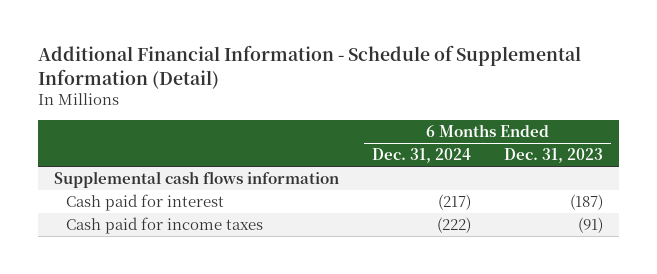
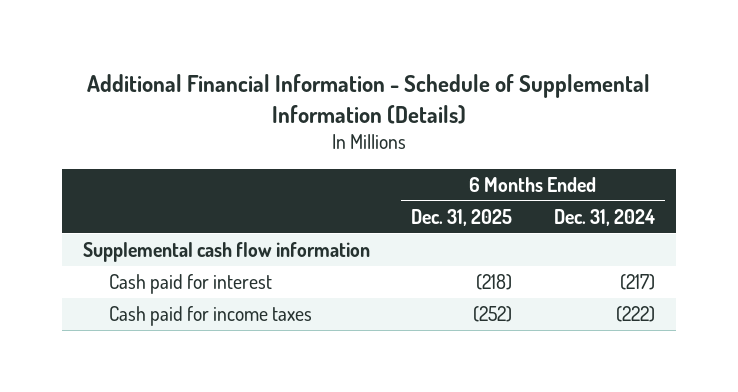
[37,45,581,89] Additional Financial Information - Schedule of Supplemental Information (Detail) -> [86,74,650,124] Additional Financial Information - Schedule of Supplemental Information (Details)
[503,148,603,164] Dec. 31, 2023 -> none
none -> [411,208,513,226] Dec. 31, 2025
[54,171,340,189] Supplemental cash flows information -> [82,242,370,263] Supplemental cash flow information

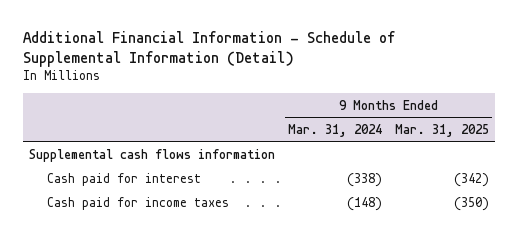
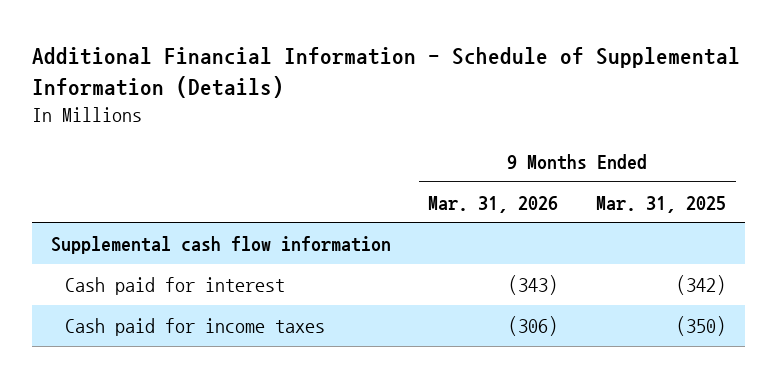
[22,30,395,67] Additional Financial Information - Schedule of Supplemental Information (Detail) -> [31,46,740,99] Additional Financial Information - Schedule of Supplemental Information (Details)
[288,123,383,137] Mar. 31, 2024 -> none
none -> [428,195,559,213] Mar. 31, 2026
[29,148,276,162] Supplemental cash flows information -> [50,235,391,254] Supplemental cash flow information

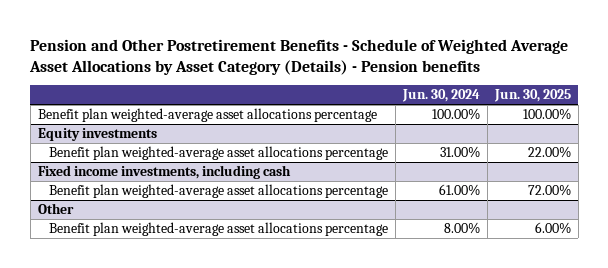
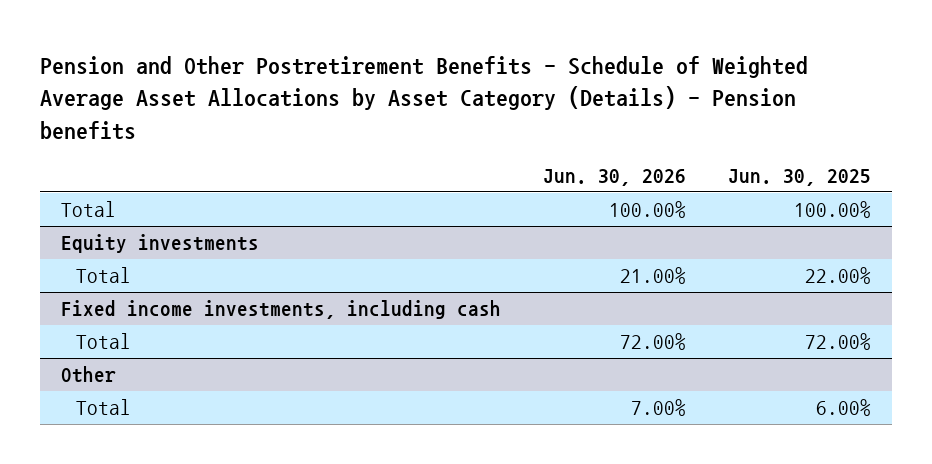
[401,89,480,103] Jun. 30, 2024 -> none
none -> [543,169,687,187] Jun. 30, 2026
[37,108,377,123] Benefit plan weighted-average asset allocations percentage -> [60,201,116,218] Total
[49,146,389,161] Benefit plan weighted-average asset allocations percentage -> [76,267,132,284] Total
[49,184,389,199] Benefit plan weighted-average asset allocations percentage -> [76,333,132,350] Total
[49,222,389,237] Benefit plan weighted-average asset allocations percentage -> [76,399,132,416] Total

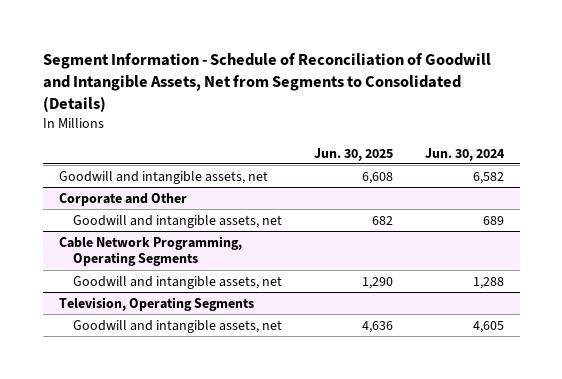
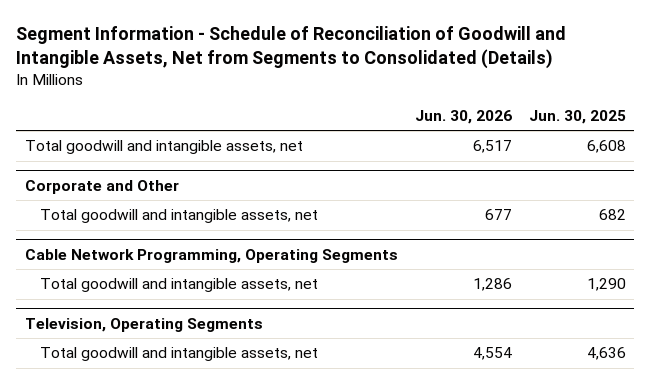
[424,147,505,161] Jun. 30, 2024 -> none
none -> [414,109,512,124] Jun. 30, 2026
[58,170,268,184] Goodwill and intangible assets, net -> [24,140,303,155] Total goodwill and intangible assets, net
[72,214,282,228] Goodwill and intangible assets, net -> [40,209,319,224] Total goodwill and intangible assets, net
[72,275,282,289] Goodwill and intangible assets, net -> [40,278,319,293] Total goodwill and intangible assets, net
[72,319,282,333] Goodwill and intangible assets, net -> [40,347,319,362] Total goodwill and intangible assets, net

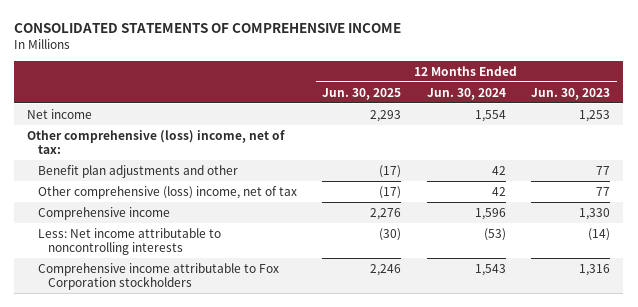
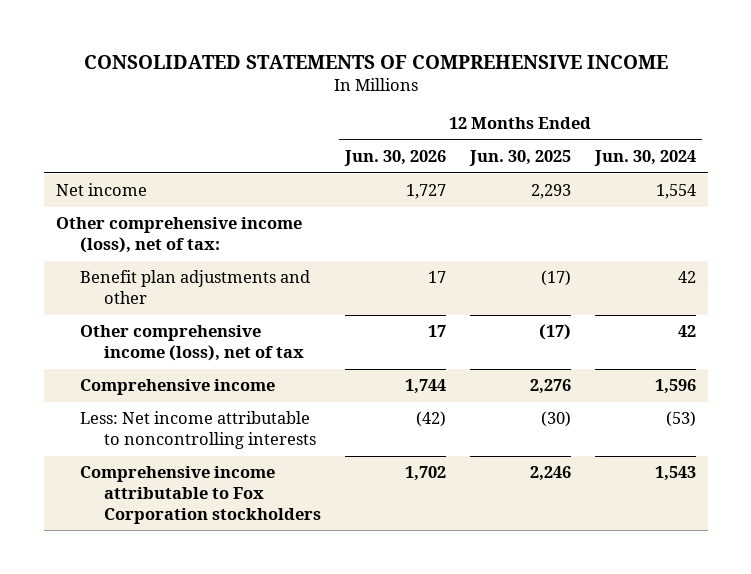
[531,87,611,100] Jun. 30, 2023 -> none
none -> [343,150,446,167] Jun. 30, 2026
[27,129,286,155] Other comprehensive (loss) income, net of tax: -> [55,217,302,254] Other comprehensive income (loss), net of tax:
[37,185,297,199] Other comprehensive (loss) income, net of tax -> [79,325,304,362] Other comprehensive income (loss), net of tax

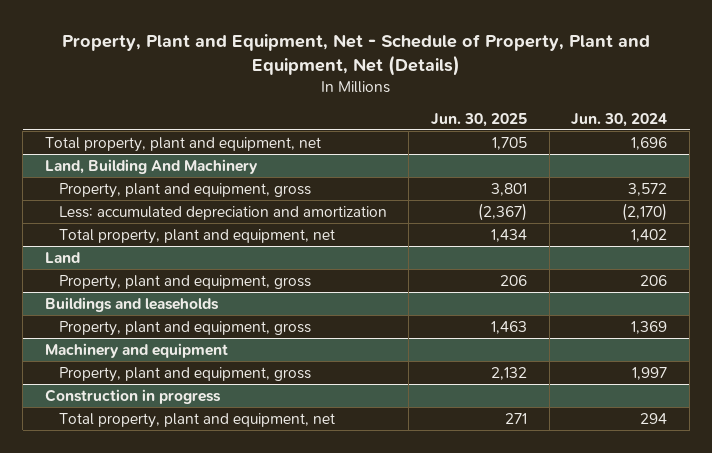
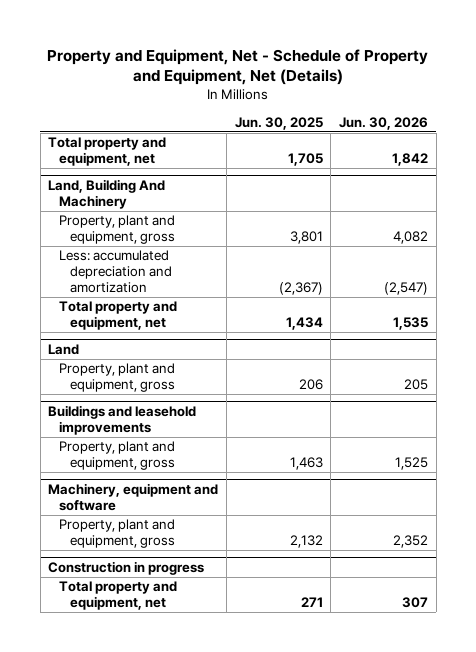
[62,33,651,76] Property, Plant and Equipment, Net - Schedule of Property, Plant and Equipment, Net (Details) -> [47,48,429,86] Property and Equipment, Net - Schedule of Property and Equipment, Net (Details)
[571,112,668,127] Jun. 30, 2024 -> none
none -> [339,117,429,131] Jun. 30, 2026
[45,136,322,152] Total property, plant and equipment, net -> [48,137,167,167] Total property and equipment, net
[58,228,335,244] Total property, plant and equipment, net -> [59,301,178,331] Total property and equipment, net
[45,296,220,312] Buildings and leaseholds -> [48,405,197,435] Buildings and leasehold improvements
[45,342,229,358] Machinery and equipment -> [48,483,219,511] Machinery, equipment and software
[58,412,335,428] Total property, plant and equipment, net -> [59,581,178,611] Total property and equipment, net

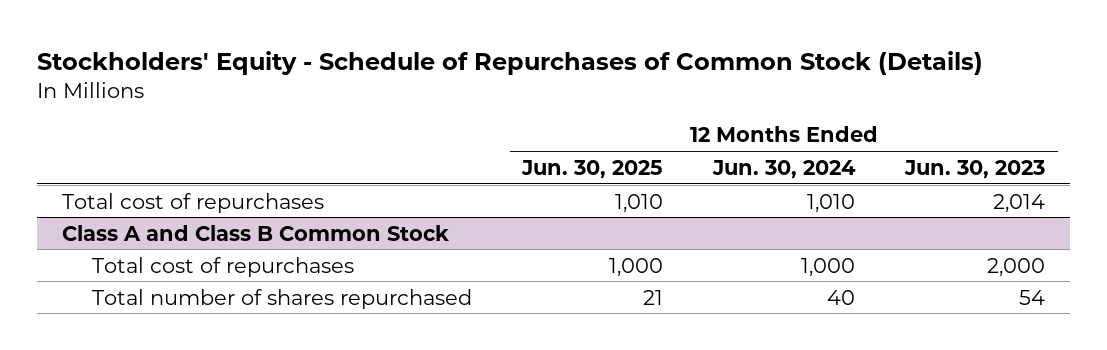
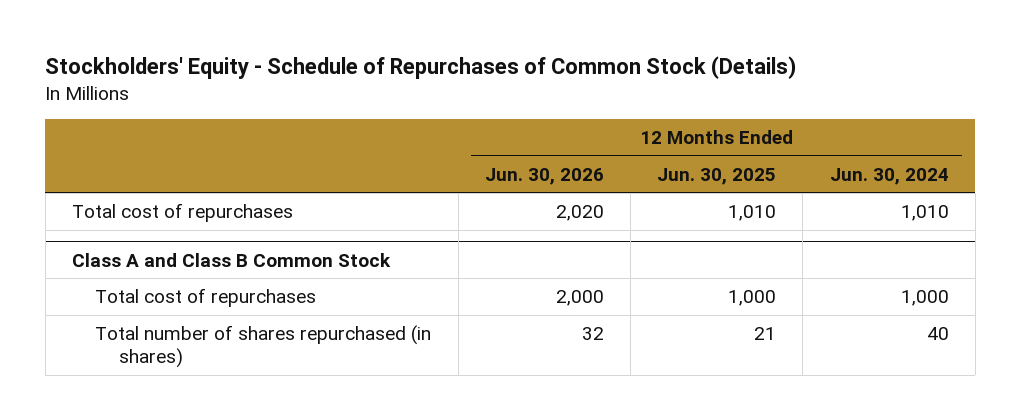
[904,159,1046,179] Jun. 30, 2023 -> none
none -> [484,167,604,185] Jun. 30, 2026
[91,288,472,309] Total number of shares repurchased -> [95,325,432,369] Total number of shares repurchased (in shares)

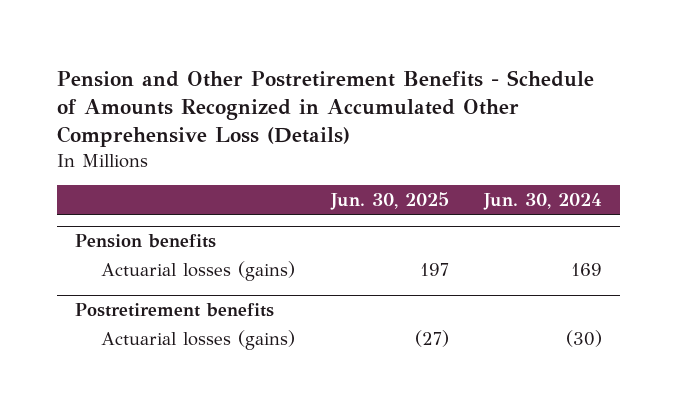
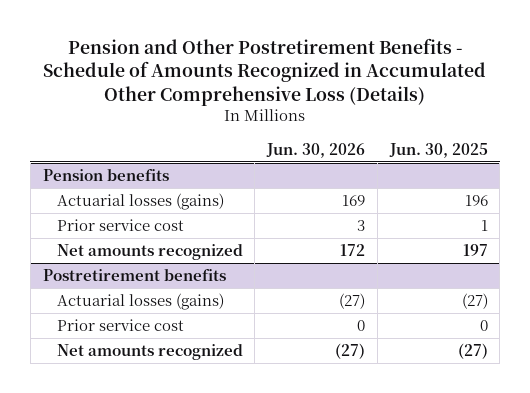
[483,193,603,211] Jun. 30, 2024 -> none
none -> [266,142,366,158] Jun. 30, 2026
[419,262,449,276] 197 -> [464,195,488,207] 196
none -> [56,219,184,232] Prior service cost
none -> [56,244,243,261] Net amounts recognized
none -> [56,319,184,332] Prior service cost
none -> [56,344,243,361] Net amounts recognized

